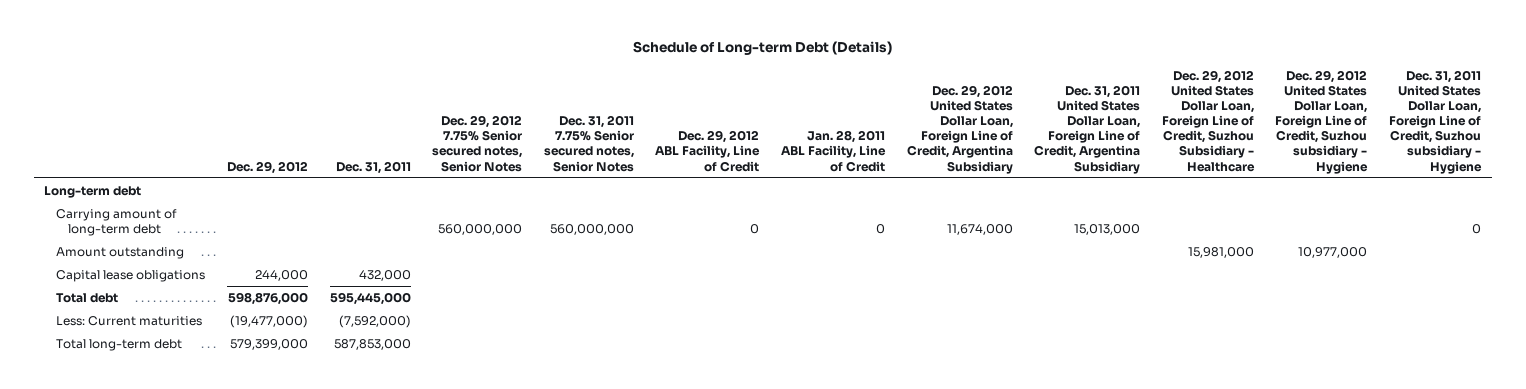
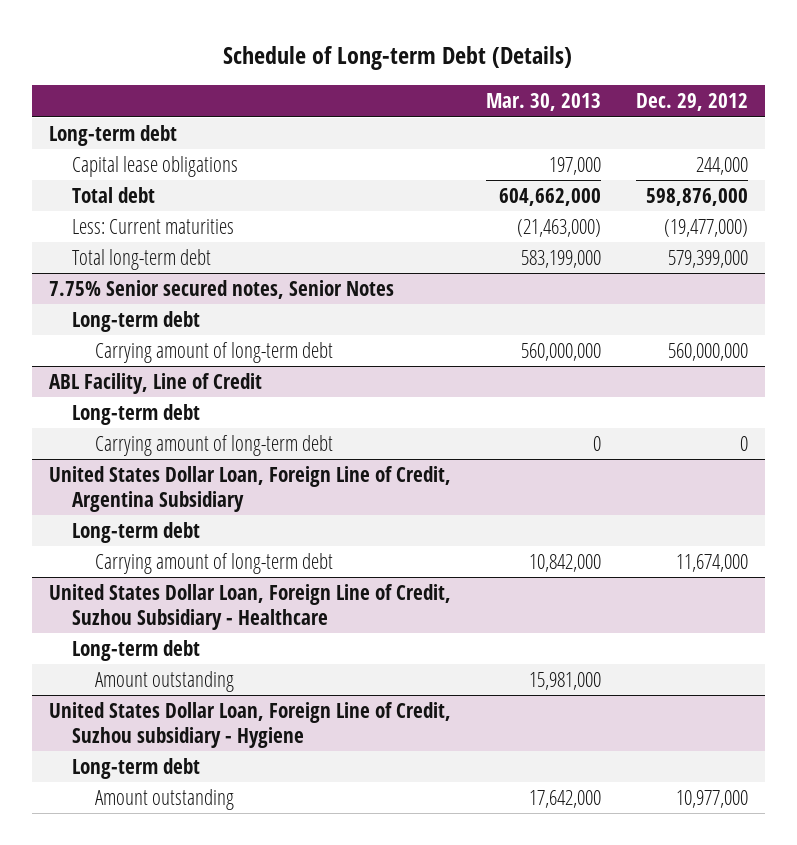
[335,160,411,174] Dec. 31, 2011 -> none
[432,115,523,172] Dec. 29, 2012 7.75% Senior secured notes, Senior Notes -> none
[543,115,634,172] Dec. 31, 2011 7.75% Senior secured notes, Senior Notes -> none
[655,130,761,172] Dec. 29, 2012 ABL Facility, Line of Credit -> none
[781,130,887,172] Jan. 28, 2011 ABL Facility, Line of Credit -> none
[906,84,1013,174] Dec. 29, 2012 United States Dollar Loan, Foreign Line of Credit, Argentina Subsidiary -> none
[1034,84,1141,174] Dec. 31, 2011 United States Dollar Loan, Foreign Line of Credit, Argentina Subsidiary -> none
[1161,69,1255,172] Dec. 29, 2012 United States Dollar Loan, Foreign Line of Credit, Suzhou Subsidiary - Healthcare -> none
[1275,69,1369,174] Dec. 29, 2012 United States Dollar Loan, Foreign Line of Credit, Suzhou subsidiary - Hygiene -> none
[1389,69,1483,174] Dec. 31, 2011 United States Dollar Loan, Foreign Line of Credit, Suzhou subsidiary - Hygiene -> none
none -> [485,93,601,112] Mar. 30, 2013
[56,208,178,236] Carrying amount of long-term debt -> none
[56,246,185,259] Amount outstanding -> none
none -> [49,280,395,300] 7.75% Senior secured notes, Senior Notes
none -> [72,311,201,333] Long-term debt
none -> [95,342,334,364] Carrying amount of long-term debt
none -> [49,373,263,395] ABL Facility, Line of Credit
none -> [72,404,201,426] Long-term debt
none -> [95,435,334,457] Carrying amount of long-term debt
none -> [49,466,452,512] United States Dollar Loan, Foreign Line of Credit, Argentina Subsidiary
none -> [72,522,201,544] Long-term debt
none -> [95,553,334,575] Carrying amount of long-term debt
none -> [49,584,452,630] United States Dollar Loan, Foreign Line of Credit, Suzhou Subsidiary - Healthcare
none -> [72,640,201,662] Long-term debt
none -> [95,671,235,693] Amount outstanding
none -> [49,702,452,748] United States Dollar Loan, Foreign Line of Credit, Suzhou subsidiary - Hygiene
none -> [72,758,201,780] Long-term debt
none -> [95,789,235,811] Amount outstanding

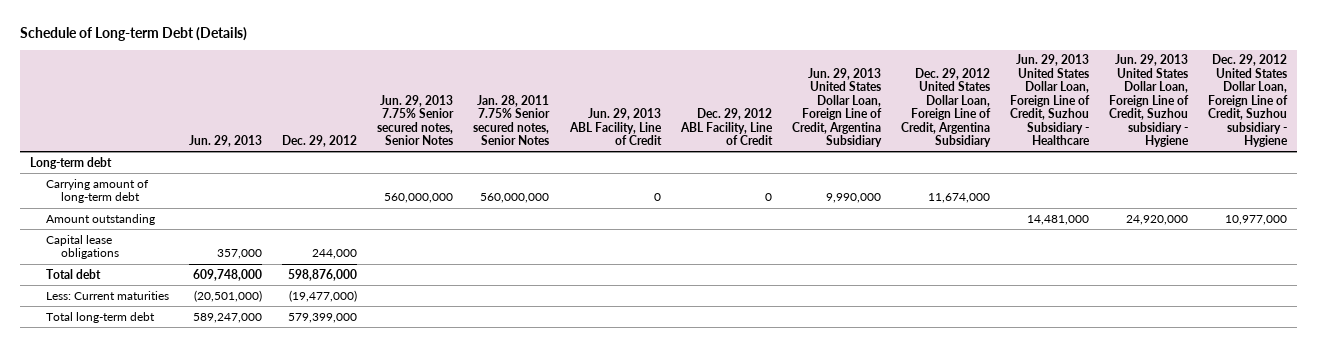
[485,93,601,112] Mar. 30, 2013 -> none
none -> [188,135,262,148] Jun. 29, 2013
none -> [377,94,455,146] Jun. 29, 2013 7.75% Senior secured notes, Senior Notes
none -> [473,94,551,146] Jan. 28, 2011 7.75% Senior secured notes, Senior Notes
none -> [568,108,662,146] Jun. 29, 2013 ABL Facility, Line of Credit
none -> [679,108,773,146] Dec. 29, 2012 ABL Facility, Line of Credit
none -> [791,67,882,148] Jun. 29, 2013 United States Dollar Loan, Foreign Line of Credit, Argentina Subsidiary
none -> [900,67,991,148] Dec. 29, 2012 United States Dollar Loan, Foreign Line of Credit, Argentina Subsidiary
none -> [1010,54,1091,146] Jun. 29, 2013 United States Dollar Loan, Foreign Line of Credit, Suzhou Subsidiary - Healthcare
none -> [1109,54,1190,148] Jun. 29, 2013 United States Dollar Loan, Foreign Line of Credit, Suzhou subsidiary - Hygiene
none -> [1208,54,1289,148] Dec. 29, 2012 United States Dollar Loan, Foreign Line of Credit, Suzhou subsidiary - Hygiene
none -> [45,178,149,204] Carrying amount of long-term debt
none -> [45,213,155,225] Amount outstanding
[49,280,395,300] 7.75% Senior secured notes, Senior Notes -> none
[72,311,201,333] Long-term debt -> none
[95,342,334,364] Carrying amount of long-term debt -> none
[49,373,263,395] ABL Facility, Line of Credit -> none
[72,404,201,426] Long-term debt -> none
[95,435,334,457] Carrying amount of long-term debt -> none
[49,466,452,512] United States Dollar Loan, Foreign Line of Credit, Argentina Subsidiary -> none
[72,522,201,544] Long-term debt -> none
[95,553,334,575] Carrying amount of long-term debt -> none
[49,584,452,630] United States Dollar Loan, Foreign Line of Credit, Suzhou Subsidiary - Healthcare -> none
[72,640,201,662] Long-term debt -> none
[95,671,235,693] Amount outstanding -> none
[49,702,452,748] United States Dollar Loan, Foreign Line of Credit, Suzhou subsidiary - Hygiene -> none
[72,758,201,780] Long-term debt -> none
[95,789,235,811] Amount outstanding -> none

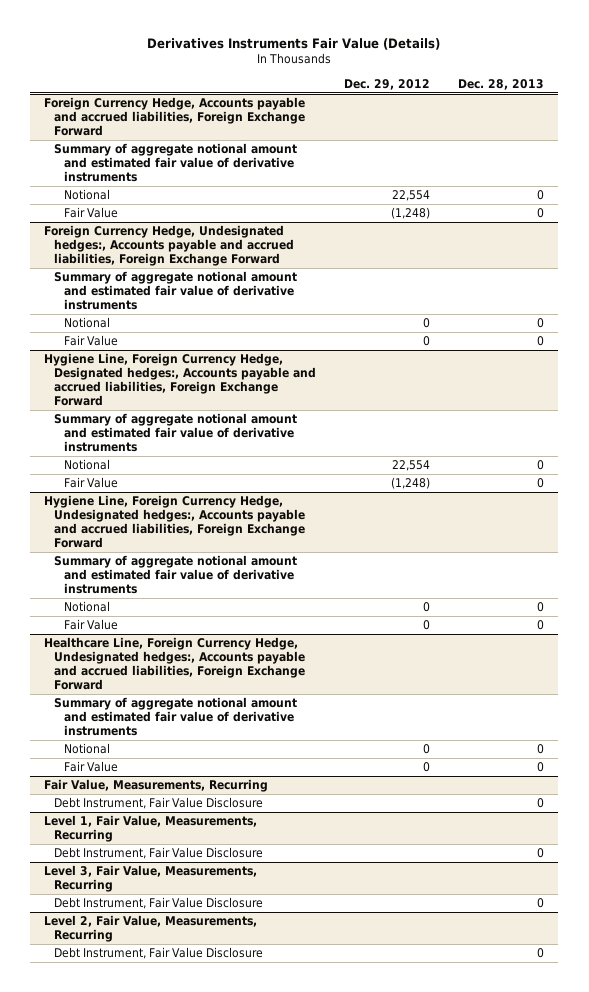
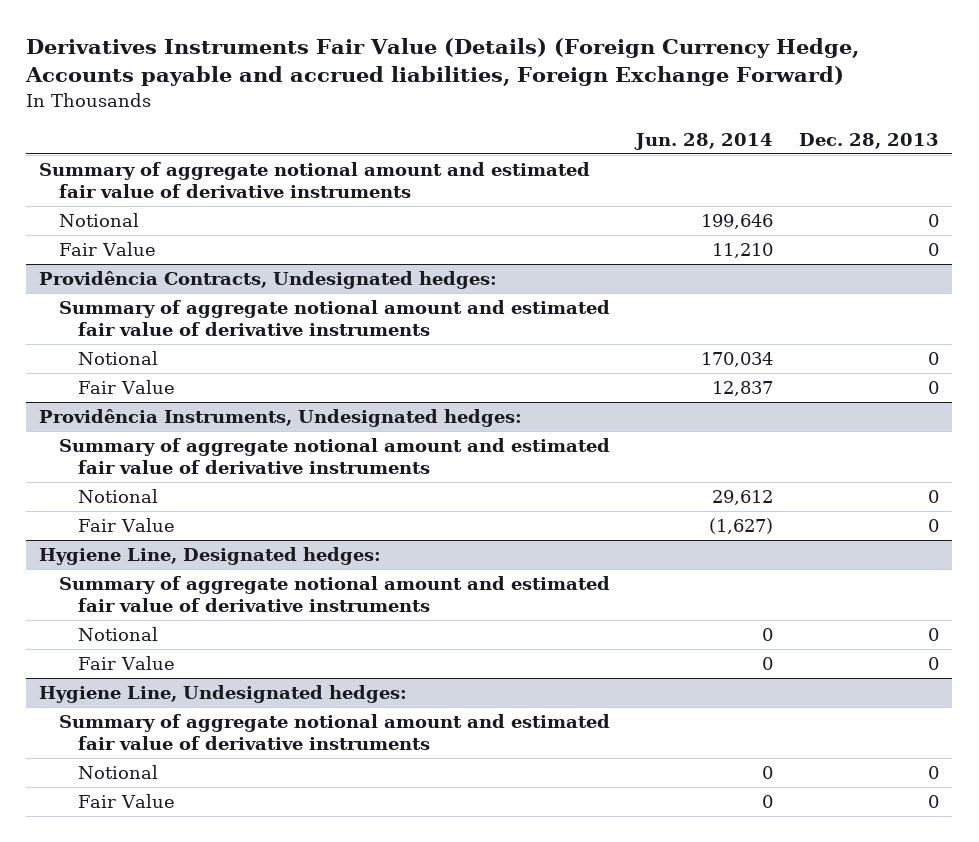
[147,37,441,50] Derivatives Instruments Fair Value (Details) -> [25,38,860,87] Derivatives Instruments Fair Value (Details) (Foreign Currency Hedge, Accounts payable and accrued liabilities, Foreign Exchange Forward)
[344,78,431,90] Dec. 29, 2012 -> none
none -> [634,132,774,150] Jun. 28, 2014
[44,97,306,137] Foreign Currency Hedge, Accounts payable and accrued liabilities, Foreign Exchange Forward -> none
[44,225,295,267] Foreign Currency Hedge, Undesignated hedges:, Accounts payable and accrued liabilities, Foreign Exchange Forward -> none
none -> [39,271,498,290] Providência Contracts, Undesignated hedges:
[44,353,317,407] Hygiene Line, Foreign Currency Hedge, Designated hedges:, Accounts payable and accrued liabilities, Foreign Exchange Forward -> none
none -> [39,409,523,428] Providência Instruments, Undesignated hedges:
[44,495,306,549] Hygiene Line, Foreign Currency Hedge, Undesignated hedges:, Accounts payable and accrued liabilities, Foreign Exchange Forward -> none
none -> [39,547,382,566] Hygiene Line, Designated hedges:
[44,637,306,691] Healthcare Line, Foreign Currency Hedge, Undesignated hedges:, Accounts payable and accrued liabilities, Foreign Exchange Forward -> none
none -> [39,685,408,704] Hygiene Line, Undesignated hedges:
[44,779,269,793] Fair Value, Measurements, Recurring -> none
[54,797,264,810] Debt Instrument, Fair Value Disclosure -> none
[44,815,258,843] Level 1, Fair Value, Measurements, Recurring -> none
[54,847,264,860] Debt Instrument, Fair Value Disclosure -> none
[44,865,258,893] Level 3, Fair Value, Measurements, Recurring -> none
[54,897,264,910] Debt Instrument, Fair Value Disclosure -> none
[44,915,258,943] Level 2, Fair Value, Measurements, Recurring -> none
[54,947,264,960] Debt Instrument, Fair Value Disclosure -> none

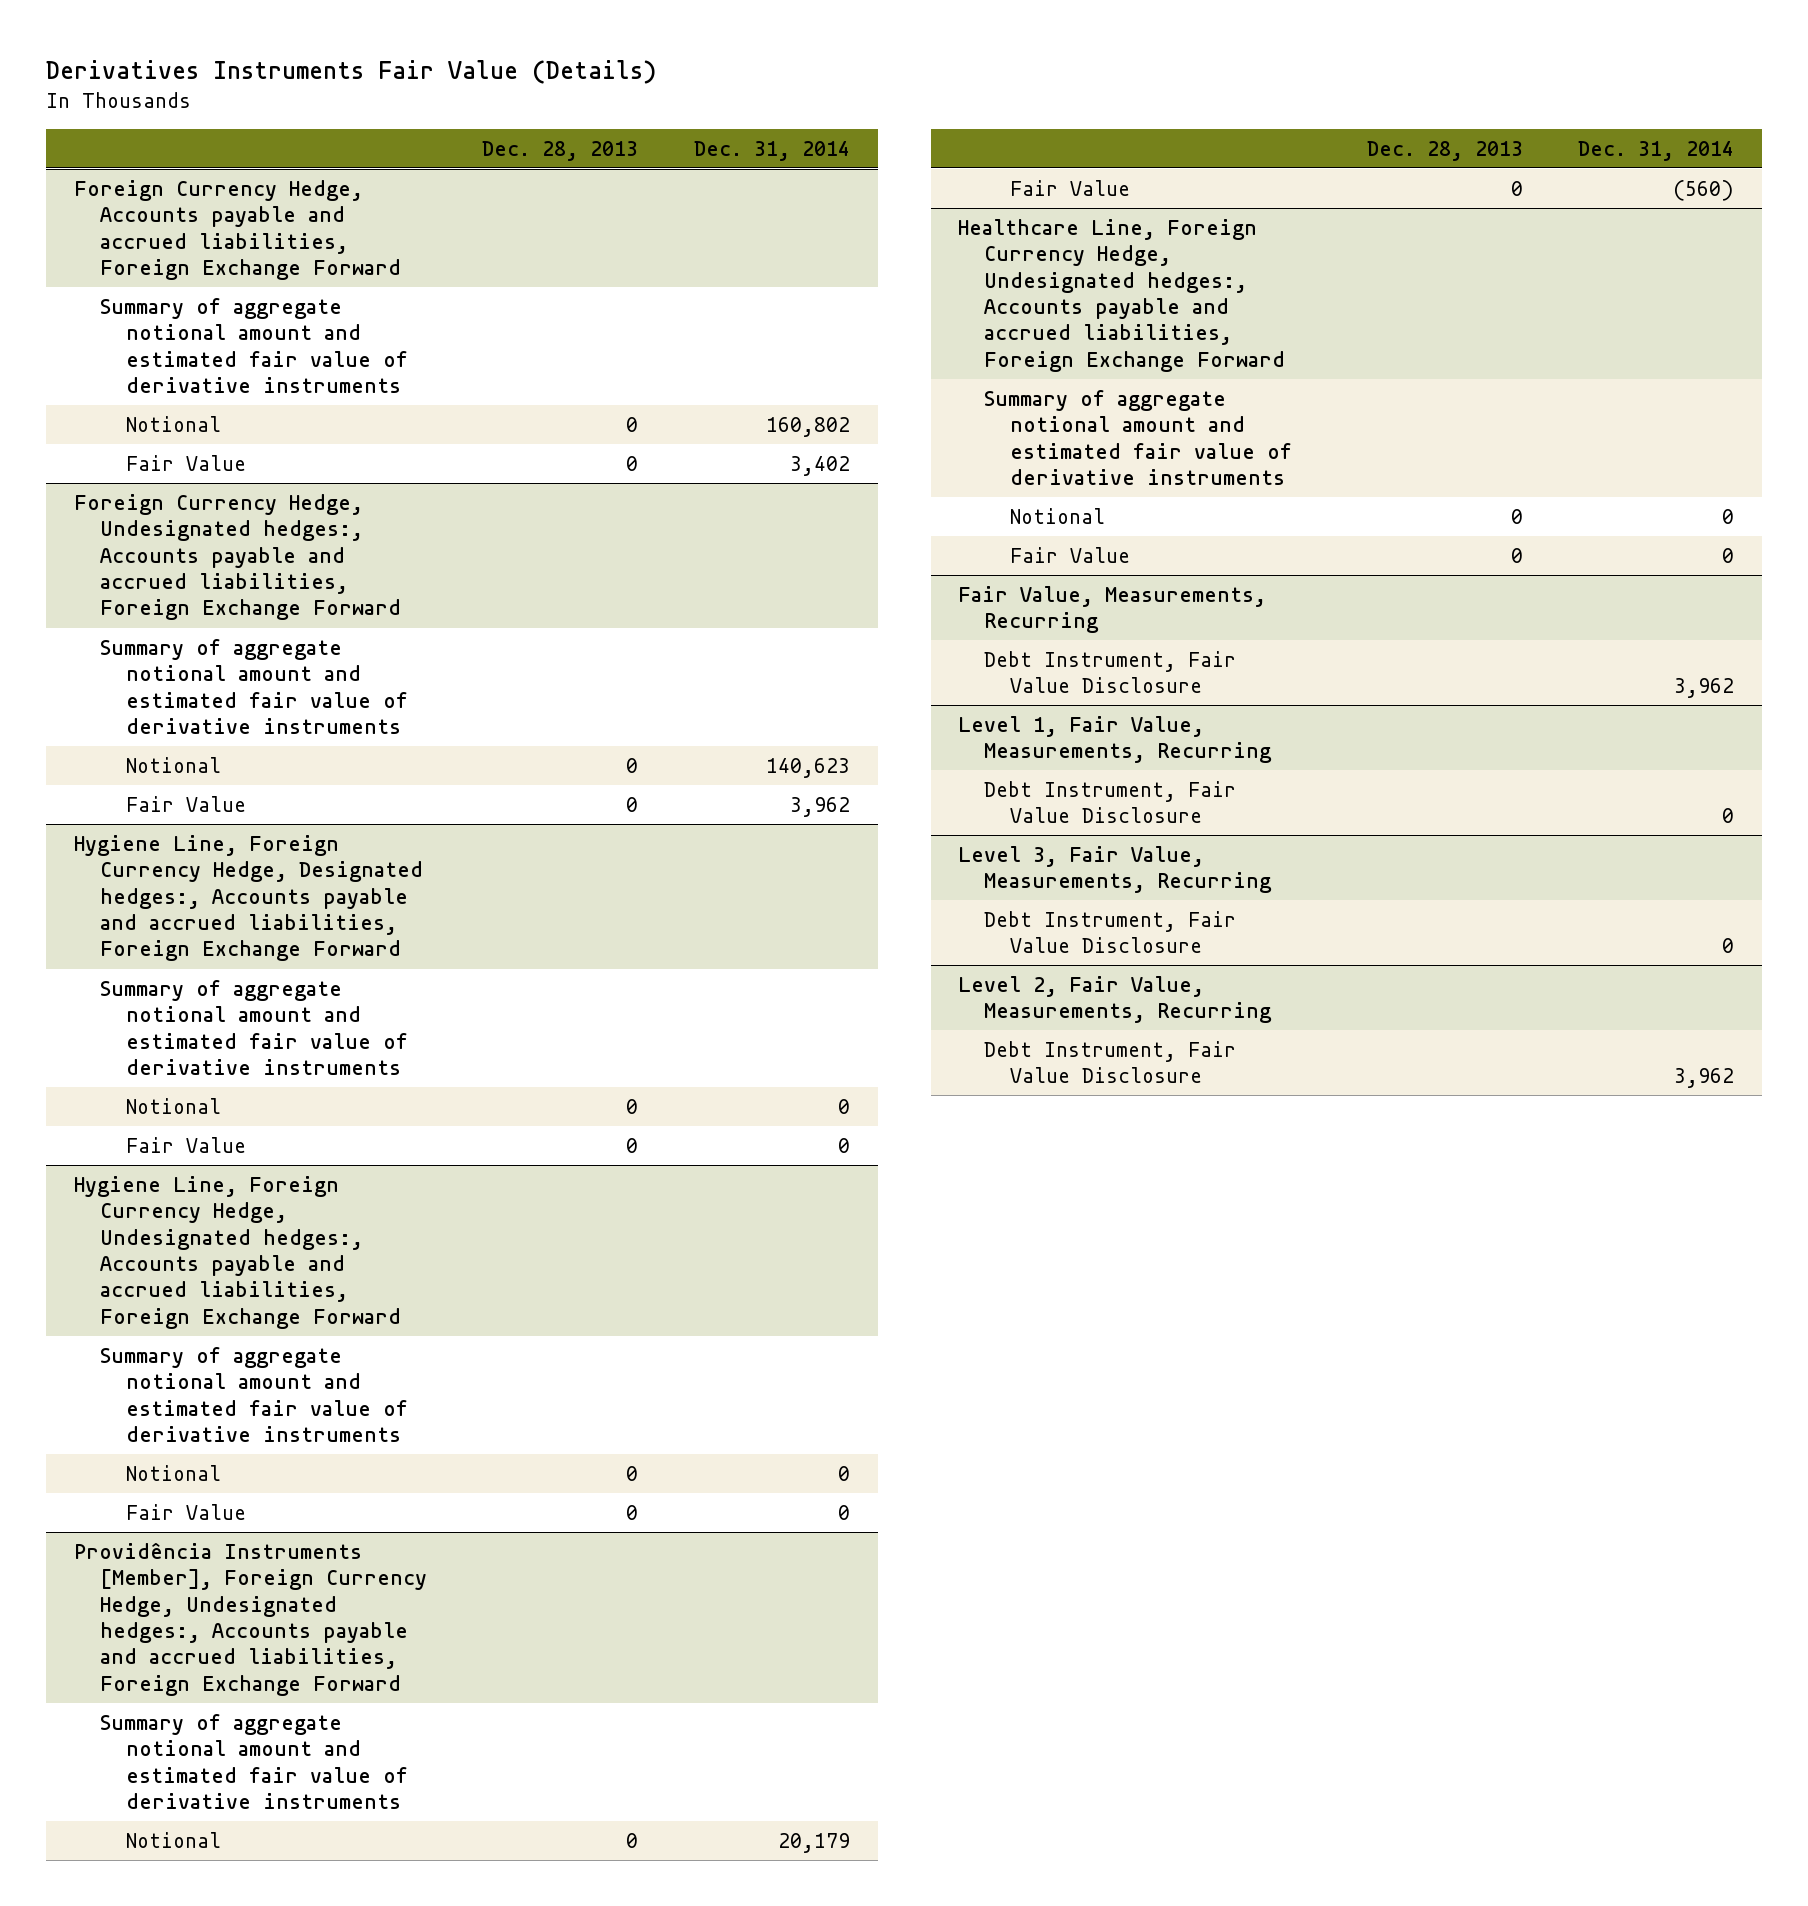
[25,38,860,87] Derivatives Instruments Fair Value (Details) (Foreign Currency Hedge, Accounts payable and accrued liabilities, Foreign Exchange Forward) -> [46,60,657,85] Derivatives Instruments Fair Value (Details)
[634,132,774,150] Jun. 28, 2014 -> none
none -> [693,140,850,161] Dec. 31, 2014
none -> [74,179,401,281] Foreign Currency Hedge, Accounts payable and accrued liabilities, Foreign Exchange Forward
[39,271,498,290] Providência Contracts, Undesignated hedges: -> none
none -> [74,493,401,621] Foreign Currency Hedge, Undesignated hedges:, Accounts payable and accrued liabilities, Foreign Exchange Forward
[39,409,523,428] Providência Instruments, Undesignated hedges: -> none
none -> [74,834,423,962] Hygiene Line, Foreign Currency Hedge, Designated hedges:, Accounts payable and accrued liabilities, Foreign Exchange Forward
[39,547,382,566] Hygiene Line, Designated hedges: -> none
none -> [74,1175,401,1329] Hygiene Line, Foreign Currency Hedge, Undesignated hedges:, Accounts payable and accrued liabilities, Foreign Exchange Forward
[39,685,408,704] Hygiene Line, Undesignated hedges: -> none
none -> [74,1542,427,1696] Providência Instruments [Member], Foreign Currency Hedge, Undesignated hedges:, Accounts payable and accrued liabilities, Foreign Exchange Forward
none -> [958,218,1286,372] Healthcare Line, Foreign Currency Hedge, Undesignated hedges:, Accounts payable and accrued liabilities, Foreign Exchange Forward
none -> [984,389,1292,486] Summary of aggregate notional amount and estimated fair value of derivative instruments
none -> [1009,507,1105,524] Notional
none -> [1009,546,1130,563] Fair Value
none -> [958,585,1267,634] Fair Value, Measurements, Recurring
none -> [984,650,1237,694] Debt Instrument, Fair Value Disclosure
none -> [958,715,1273,764] Level 1, Fair Value, Measurements, Recurring
none -> [984,780,1237,824] Debt Instrument, Fair Value Disclosure
none -> [958,845,1273,894] Level 3, Fair Value, Measurements, Recurring
none -> [984,910,1237,954] Debt Instrument, Fair Value Disclosure
none -> [958,975,1273,1024] Level 2, Fair Value, Measurements, Recurring
none -> [984,1040,1237,1084] Debt Instrument, Fair Value Disclosure

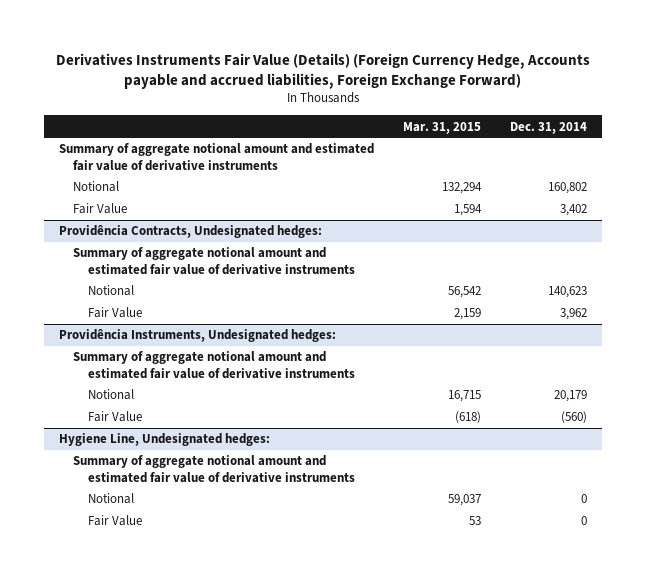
[46,60,657,85] Derivatives Instruments Fair Value (Details) -> [56,52,591,89] Derivatives Instruments Fair Value (Details) (Foreign Currency Hedge, Accounts payable and accrued liabilities, Foreign Exchange Forward)
[482,140,639,161] Dec. 28, 2013 -> none
none -> [403,121,482,134] Mar. 31, 2015
[74,179,401,281] Foreign Currency Hedge, Accounts payable and accrued liabilities, Foreign Exchange Forward -> none
[74,493,401,621] Foreign Currency Hedge, Undesignated hedges:, Accounts payable and accrued liabilities, Foreign Exchange Forward -> none
none -> [58,225,322,239] Providência Contracts, Undesignated hedges:
[74,834,423,962] Hygiene Line, Foreign Currency Hedge, Designated hedges:, Accounts payable and accrued liabilities, Foreign Exchange Forward -> none
[99,979,408,1076] Summary of aggregate notional amount and estimated fair value of derivative instruments -> none
[125,1097,221,1114] Notional -> none
[125,1136,246,1153] Fair Value -> none
[74,1175,401,1329] Hygiene Line, Foreign Currency Hedge, Undesignated hedges:, Accounts payable and accrued liabilities, Foreign Exchange Forward -> none
[99,1346,408,1443] Summary of aggregate notional amount and estimated fair value of derivative instruments -> none
[125,1464,221,1481] Notional -> none
[125,1503,246,1520] Fair Value -> none
[74,1542,427,1696] Providência Instruments [Member], Foreign Currency Hedge, Undesignated hedges:, Accounts payable and accrued liabilities, Foreign Exchange Forward -> none
none -> [58,329,336,343] Providência Instruments, Undesignated hedges:
[958,218,1286,372] Healthcare Line, Foreign Currency Hedge, Undesignated hedges:, Accounts payable and accrued liabilities, Foreign Exchange Forward -> none
none -> [58,433,270,447] Hygiene Line, Undesignated hedges:
[958,585,1267,634] Fair Value, Measurements, Recurring -> none
[984,650,1237,694] Debt Instrument, Fair Value Disclosure -> none
[958,715,1273,764] Level 1, Fair Value, Measurements, Recurring -> none
[984,780,1237,824] Debt Instrument, Fair Value Disclosure -> none
[958,845,1273,894] Level 3, Fair Value, Measurements, Recurring -> none
[984,910,1237,954] Debt Instrument, Fair Value Disclosure -> none
[958,975,1273,1024] Level 2, Fair Value, Measurements, Recurring -> none
[984,1040,1237,1084] Debt Instrument, Fair Value Disclosure -> none

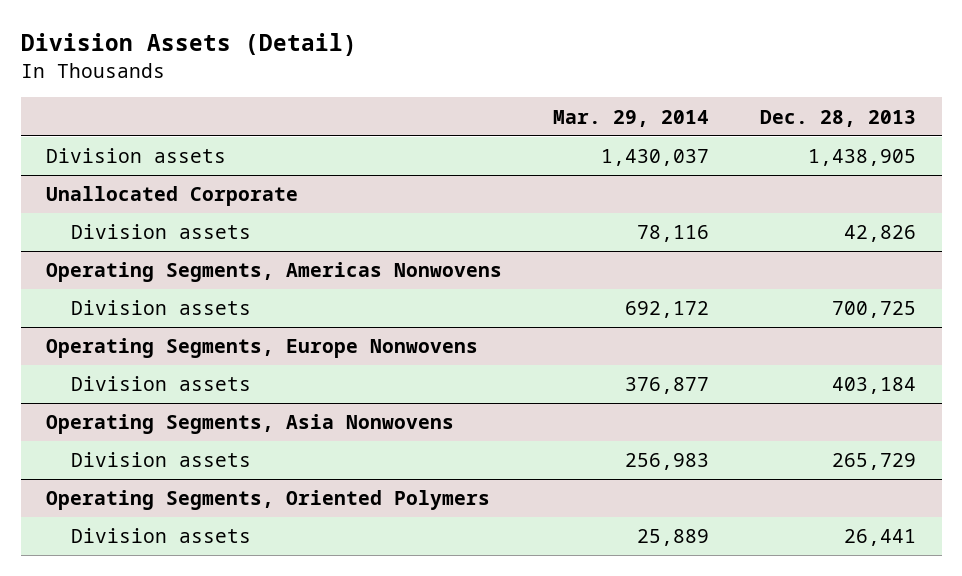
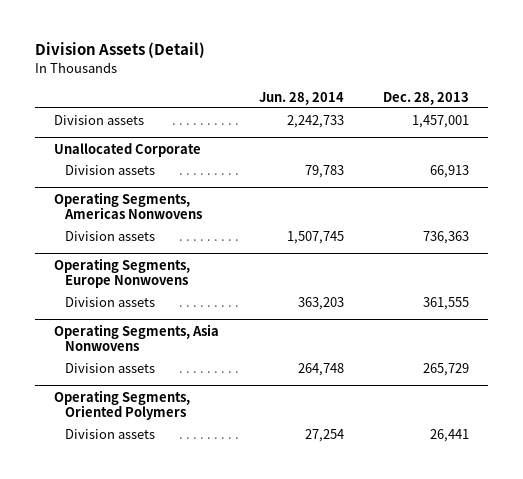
[553,109,710,127] Mar. 29, 2014 -> none
none -> [258,91,344,105] Jun. 28, 2014
[808,149,917,167] 1,438,905 -> [411,114,469,128] 1,457,001
[844,225,917,243] 42,826 -> [429,164,469,178] 66,913
[832,301,917,319] 700,725 -> [422,230,469,244] 736,363
[832,377,917,395] 403,184 -> [422,296,469,310] 361,555

